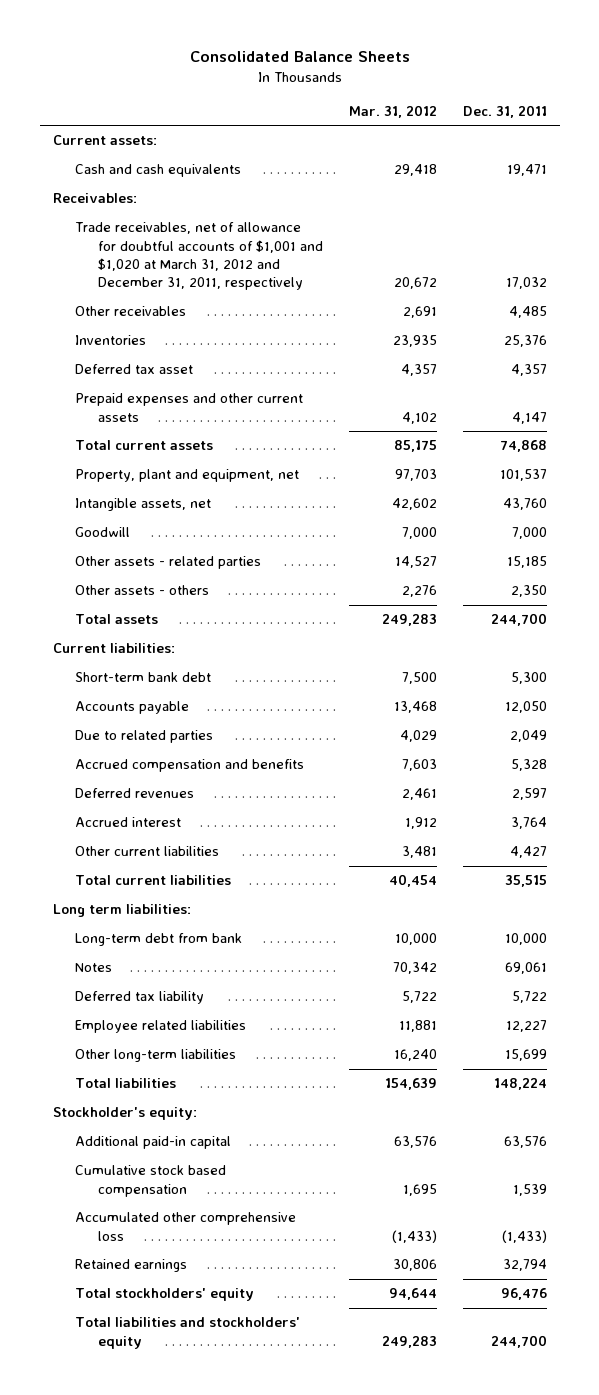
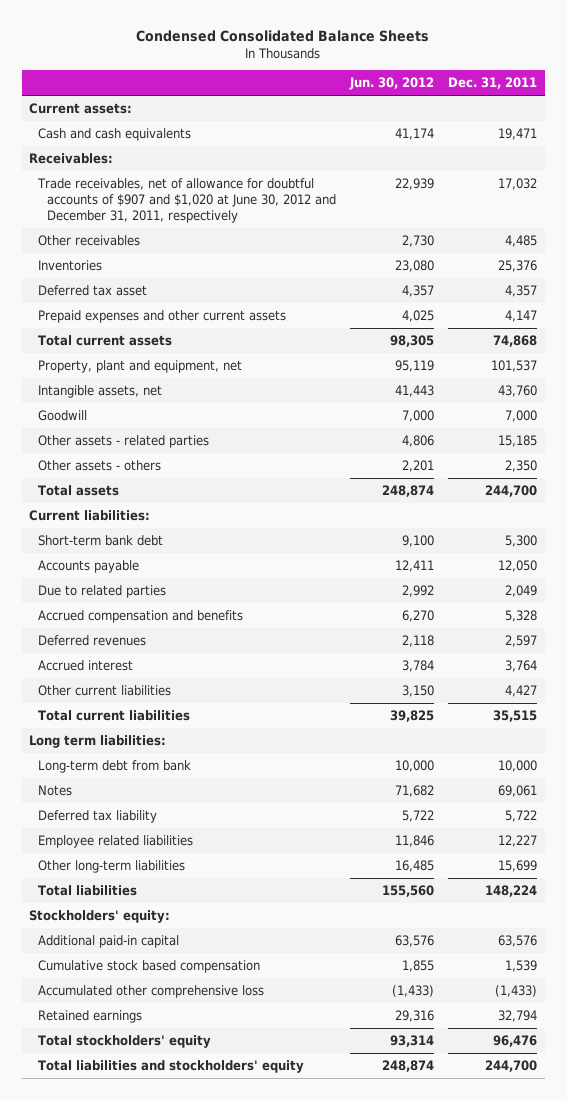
[189,51,410,63] Consolidated Balance Sheets -> [136,30,430,43] Condensed Consolidated Balance Sheets
[349,104,438,118] Mar. 31, 2012 -> none
none -> [349,77,435,91] Jun. 30, 2012
[75,222,324,291] Trade receivables, net of allowance for doubtful accounts of $1,001 and $1,020 at March 31, 2012 and December 31, 2011, respectively -> [36,178,336,223] Trade receivables, net of allowance for doubtful accounts of $907 and $1,020 at June 30, 2012 and December 31, 2011, respectively
[52,1107,197,1121] Stockholder's equity: -> [29,910,171,924] Stockholders' equity:

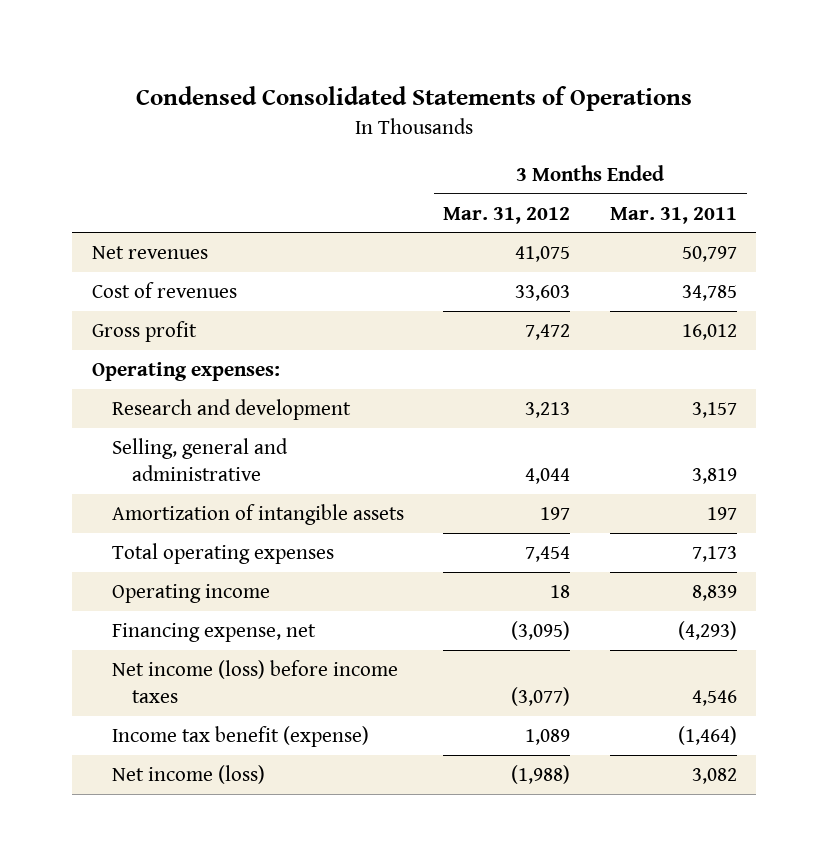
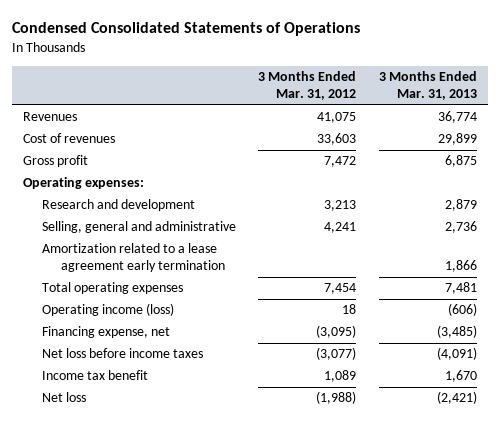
[609,206,737,224] Mar. 31, 2011 -> none
none -> [378,71,477,101] 3 Months Ended Mar. 31, 2013
[91,245,208,259] Net revenues -> [22,112,77,122] Revenues
[112,503,405,525] Amortization of intangible assets -> none
[525,467,571,484] 4,044 -> [324,222,357,234] 4,241
none -> [42,243,226,273] Amortization related to a lease agreement early termination
[112,583,271,603] Operating income -> [42,303,175,317] Operating income (loss)
[112,659,399,703] Net income (loss) before income taxes -> [42,348,204,359] Net loss before income taxes
[112,725,370,747] Income tax benefit (expense) -> [42,370,149,381] Income tax benefit
[112,764,266,784] Net income (loss) -> [42,392,87,403] Net loss

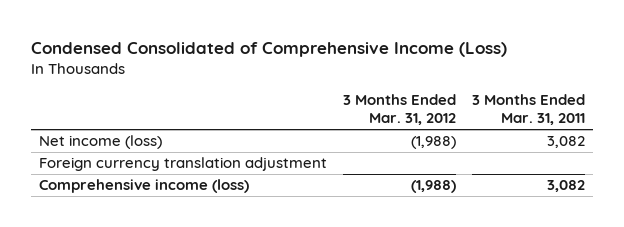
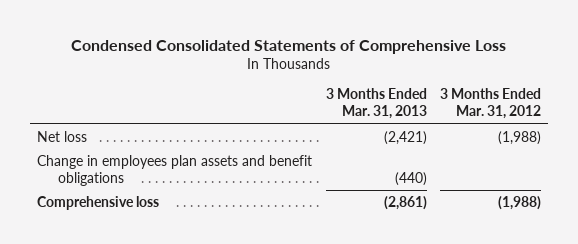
[31,41,508,57] Condensed Consolidated of Comprehensive Income (Loss) -> [71,39,507,54] Condensed Consolidated Statements of Comprehensive Loss
[472,94,586,126] 3 Months Ended Mar. 31, 2011 -> none
none -> [325,88,427,120] 3 Months Ended Mar. 31, 2013
[39,157,328,172] Foreign currency translation adjustment -> none
[39,135,163,150] Net income (loss) -> [36,130,87,142] Net loss
none -> [36,154,312,187] Change in employees plan assets and benefit obligations
[39,179,250,194] Comprehensive income (loss) -> [36,195,159,210] Comprehensive loss

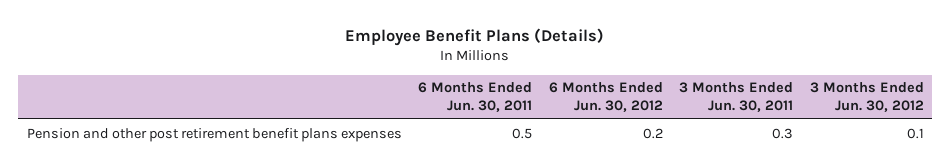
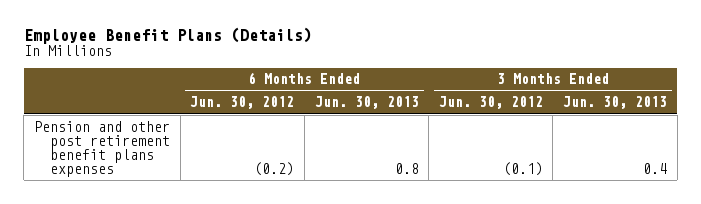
[418,82,533,113] 6 Months Ended Jun. 30, 2011 -> none
[679,82,794,113] 3 Months Ended Jun. 30, 2011 -> none
none -> [314,96,419,110] Jun. 30, 2013
none -> [563,96,668,110] Jun. 30, 2013
[642,127,663,139] 0.2 -> [254,162,295,177] (0.2)
[906,127,924,139] 0.1 -> [502,162,543,177] (0.1)

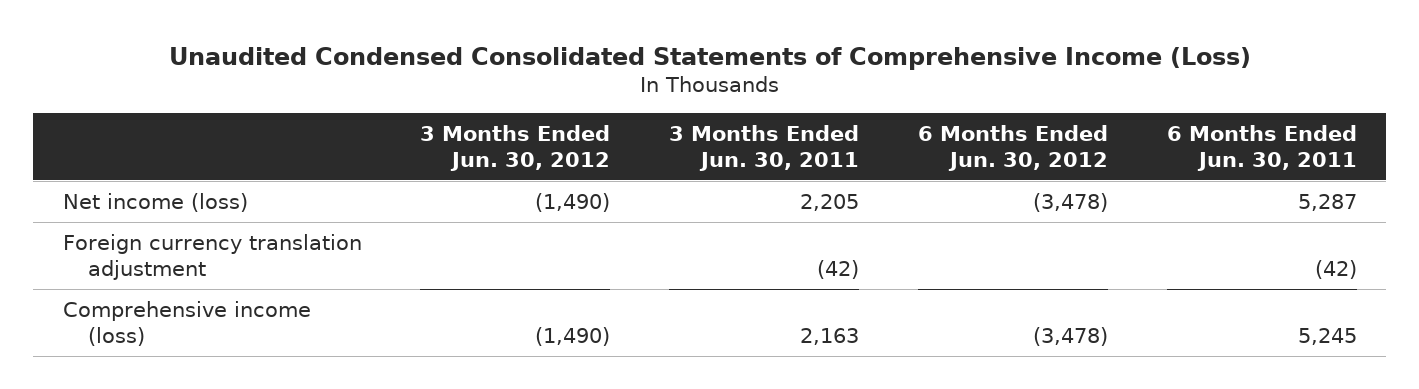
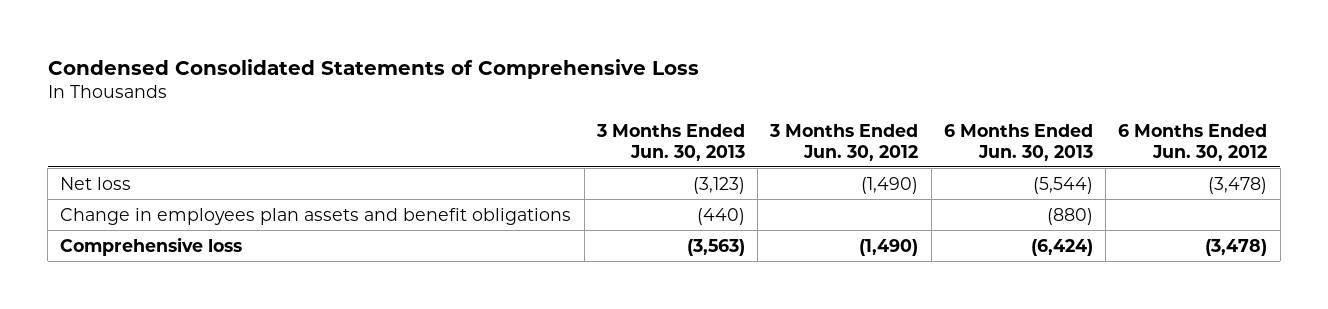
[168,46,1251,70] Unaudited Condensed Consolidated Statements of Comprehensive Income (Loss) -> [47,58,699,79] Condensed Consolidated Statements of Comprehensive Loss
[669,124,860,171] 3 Months Ended Jun. 30, 2011 -> none
[1166,124,1357,171] 6 Months Ended Jun. 30, 2011 -> none
none -> [595,124,745,161] 3 Months Ended Jun. 30, 2013
none -> [943,124,1093,161] 6 Months Ended Jun. 30, 2013
[62,233,362,281] Foreign currency translation adjustment -> none
[62,192,248,212] Net income (loss) -> [60,176,132,190] Net loss
none -> [60,207,572,225] Change in employees plan assets and benefit obligations
[62,300,311,347] Comprehensive income (loss) -> [60,236,243,256] Comprehensive loss

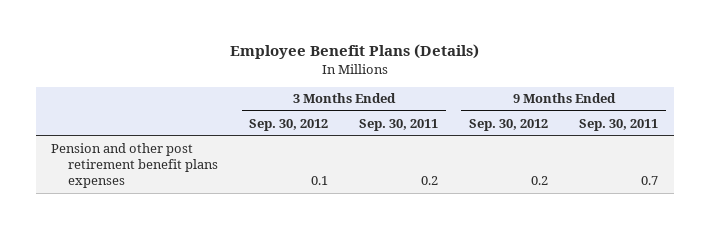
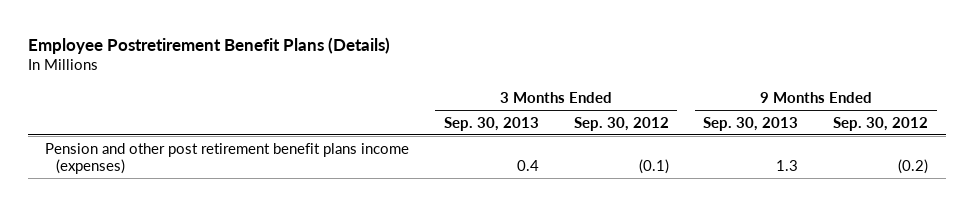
[229,44,479,60] Employee Benefit Plans (Details) -> [27,36,390,54] Employee Postretirement Benefit Plans (Details)
[359,118,439,131] Sep. 30, 2011 -> none
[579,118,659,131] Sep. 30, 2011 -> none
none -> [443,116,539,131] Sep. 30, 2013
none -> [703,116,799,131] Sep. 30, 2013
[51,142,219,189] Pension and other post retirement benefit plans expenses -> [45,142,410,174] Pension and other post retirement benefit plans income (expenses)
[311,176,329,186] 0.1 -> [638,158,669,174] (0.1)
[531,176,549,186] 0.2 -> [898,158,929,174] (0.2)

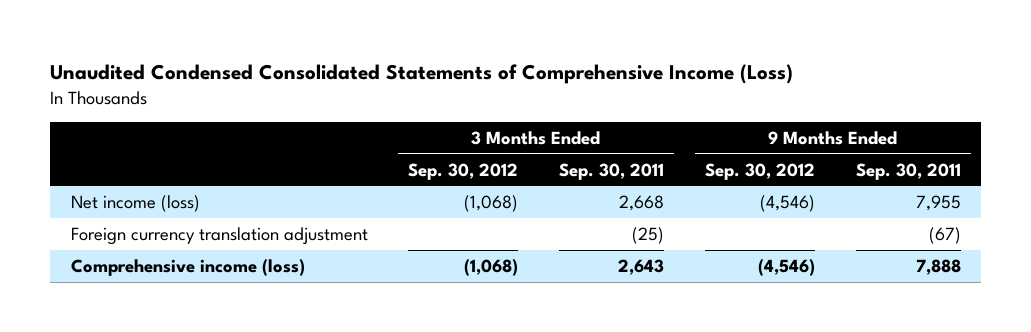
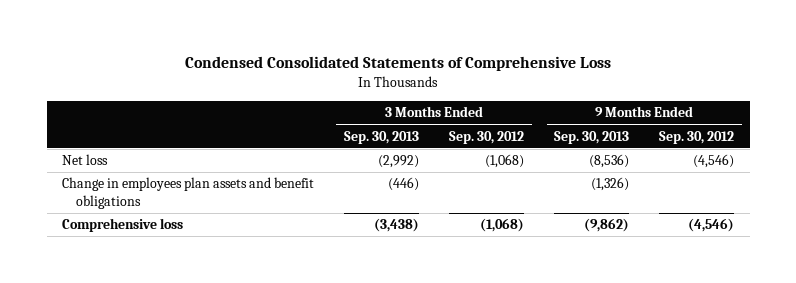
[50,63,794,84] Unaudited Condensed Consolidated Statements of Comprehensive Income (Loss) -> [185,56,612,72] Condensed Consolidated Statements of Comprehensive Loss
[559,162,665,180] Sep. 30, 2011 -> none
[855,162,961,180] Sep. 30, 2011 -> none
none -> [343,130,419,144] Sep. 30, 2013
none -> [554,130,630,144] Sep. 30, 2013
[70,226,368,245] Foreign currency translation adjustment -> none
[70,194,200,212] Net income (loss) -> [61,154,108,166] Net loss
none -> [61,177,314,210] Change in employees plan assets and benefit obligations
[70,258,305,276] Comprehensive income (loss) -> [61,218,183,233] Comprehensive loss

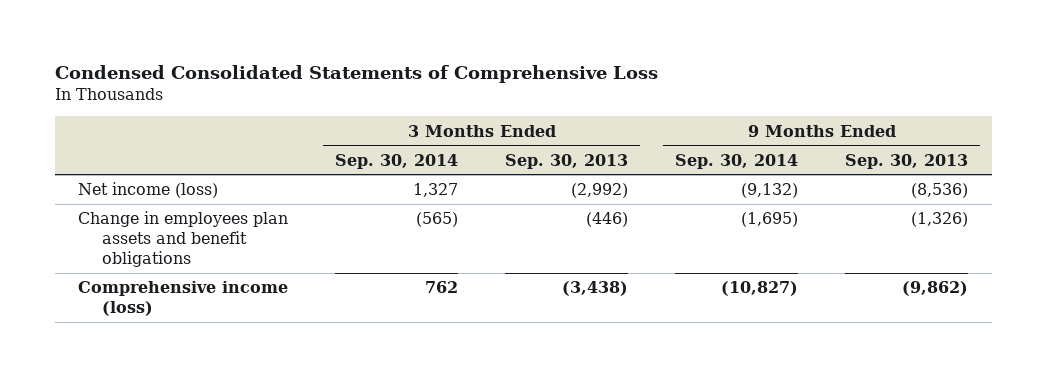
[449,130,525,144] Sep. 30, 2012 -> none
[659,130,735,144] Sep. 30, 2012 -> none
none -> [335,153,459,169] Sep. 30, 2014
none -> [675,153,799,169] Sep. 30, 2014
[61,154,108,166] Net loss -> [78,182,219,199] Net income (loss)
[61,218,183,233] Comprehensive loss -> [78,281,289,317] Comprehensive income (loss)

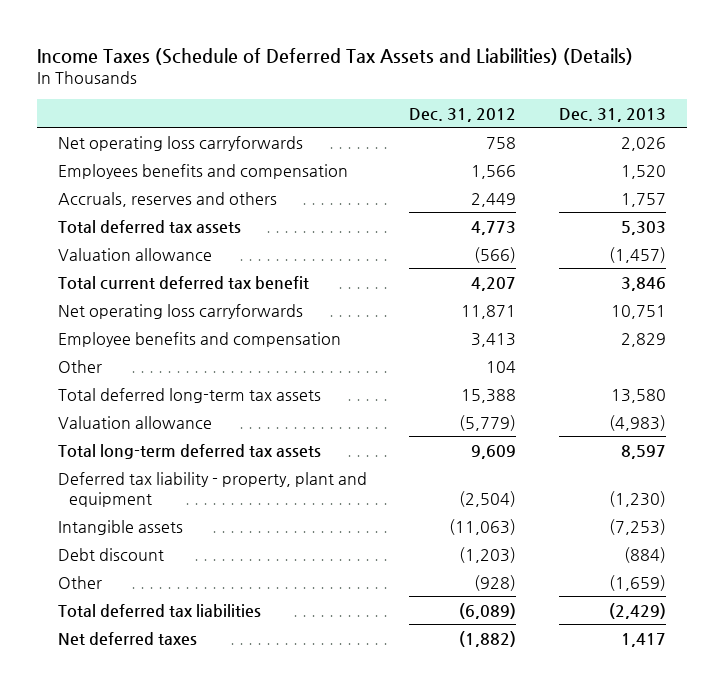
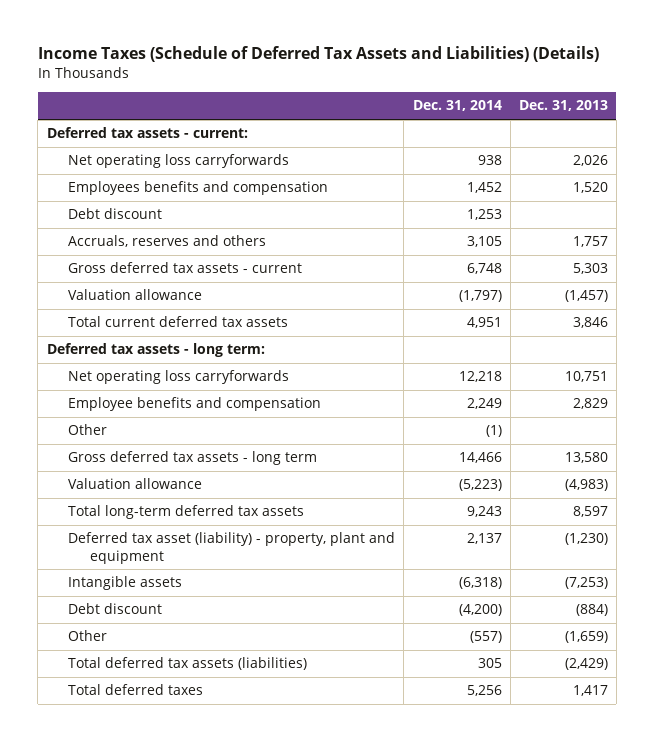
[409,107,517,122] Dec. 31, 2012 -> none
none -> [412,100,502,112] Dec. 31, 2014
none -> [46,127,248,139] Deferred tax assets - current:
none -> [68,208,163,220] Debt discount
[58,219,242,233] Total deferred tax assets -> [68,262,303,274] Gross deferred tax assets - current
[58,275,310,290] Total current deferred tax benefit -> [68,316,289,328] Total current deferred tax assets
none -> [46,343,265,358] Deferred tax assets - long term:
[58,387,322,403] Total deferred long-term tax assets -> [68,451,318,466] Gross deferred tax assets - long term
[58,471,368,507] Deferred tax liability - property, plant and equipment -> [68,532,396,564] Deferred tax asset (liability) - property, plant and equipment
[58,603,262,617] Total deferred tax liabilities -> [68,657,308,671] Total deferred tax assets (liabilities)
[58,631,198,645] Net deferred taxes -> [68,684,204,696] Total deferred taxes

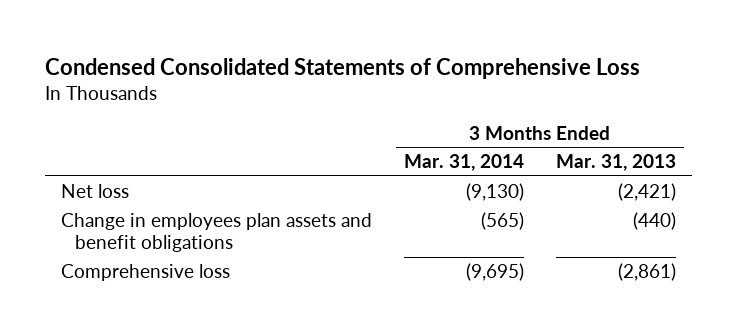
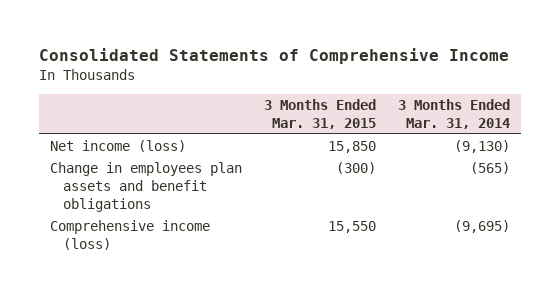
[45,57,641,79] Condensed Consolidated Statements of Comprehensive Loss -> [39,47,510,64] Consolidated Statements of Comprehensive Income
[556,154,677,172] Mar. 31, 2013 -> none
none -> [263,98,376,129] 3 Months Ended Mar. 31, 2015
[61,184,130,199] Net loss -> [50,139,187,152] Net income (loss)
[61,264,231,282] Comprehensive loss -> [50,219,211,250] Comprehensive income (loss)

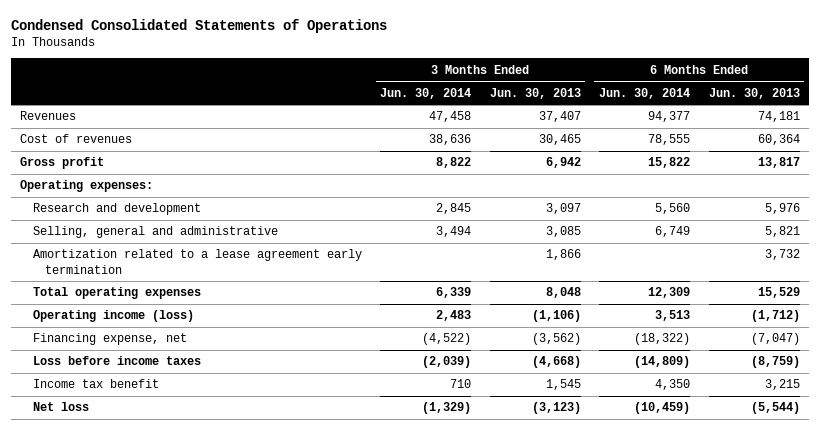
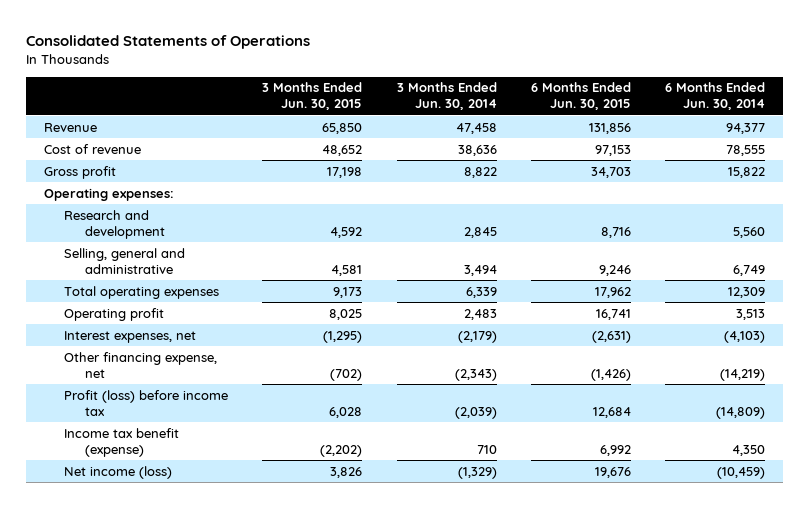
[10,18,387,33] Condensed Consolidated Statements of Operations -> [26,35,311,50] Consolidated Statements of Operations
[489,87,581,99] Jun. 30, 2013 -> none
[708,87,800,99] Jun. 30, 2013 -> none
none -> [262,82,363,111] 3 Months Ended Jun. 30, 2015
none -> [531,82,632,111] 6 Months Ended Jun. 30, 2015
[19,111,76,121] Revenues -> [43,122,97,132] Revenue
[19,134,132,144] Cost of revenues -> [43,143,141,154] Cost of revenue
[32,249,362,274] Amortization related to a lease agreement early termination -> none
[32,310,194,323] Operating income (loss) -> [64,307,165,321] Operating profit
none -> [64,330,197,343] Interest expenses, net
[32,333,187,346] Financing expense, net -> [64,351,218,378] Other financing expense, net
[422,333,472,346] (4,522) -> [454,368,497,381] (2,343)
[634,333,691,346] (18,322) -> [720,368,766,381] (14,219)
[32,356,201,366] Loss before income taxes -> [64,389,229,416] Profit (loss) before income tax
[32,379,159,389] Income tax benefit -> [64,427,180,457] Income tax benefit (expense)
[32,402,89,412] Net loss -> [64,465,173,479] Net income (loss)

